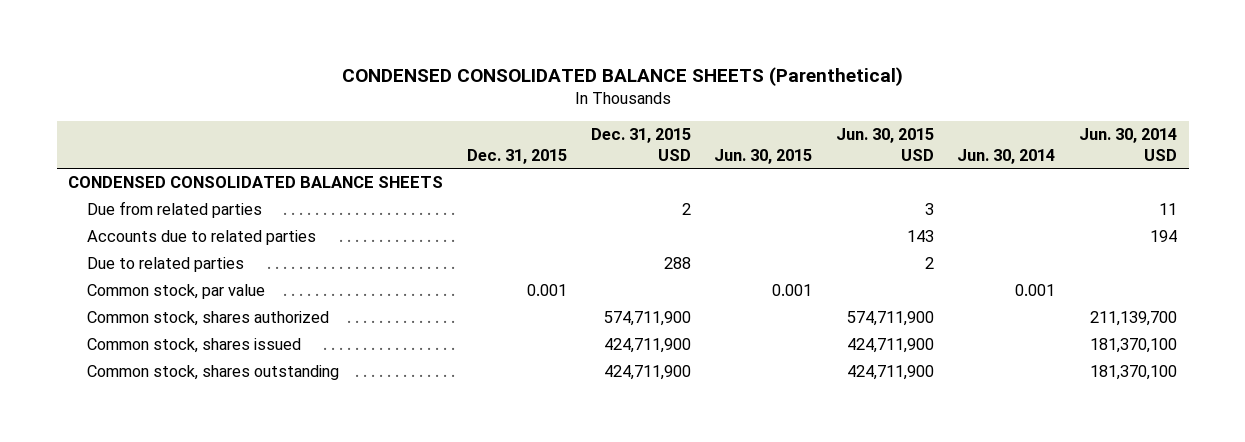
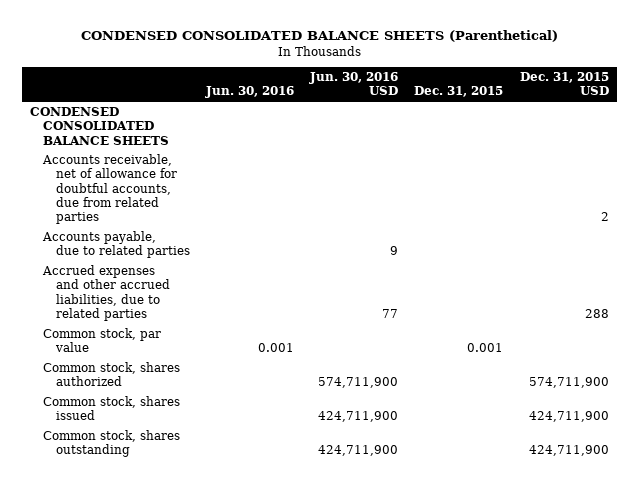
[714,148,813,164] Jun. 30, 2015 -> none
[835,128,934,161] Jun. 30, 2015 USD -> none
[957,148,1056,164] Jun. 30, 2014 -> none
[1079,128,1178,161] Jun. 30, 2014 USD -> none
none -> [204,86,294,99] Jun. 30, 2016
none -> [309,72,399,96] Jun. 30, 2016 USD
[86,201,262,219] Due from related parties -> [42,154,177,224] Accounts receivable, net of allowance for doubtful accounts, due from related parties
[86,230,316,246] Accounts due to related parties -> [42,231,190,259] Accounts payable, due to related parties
[86,257,244,273] Due to related parties -> [42,265,170,321] Accrued expenses and other accrued liabilities, due to related parties

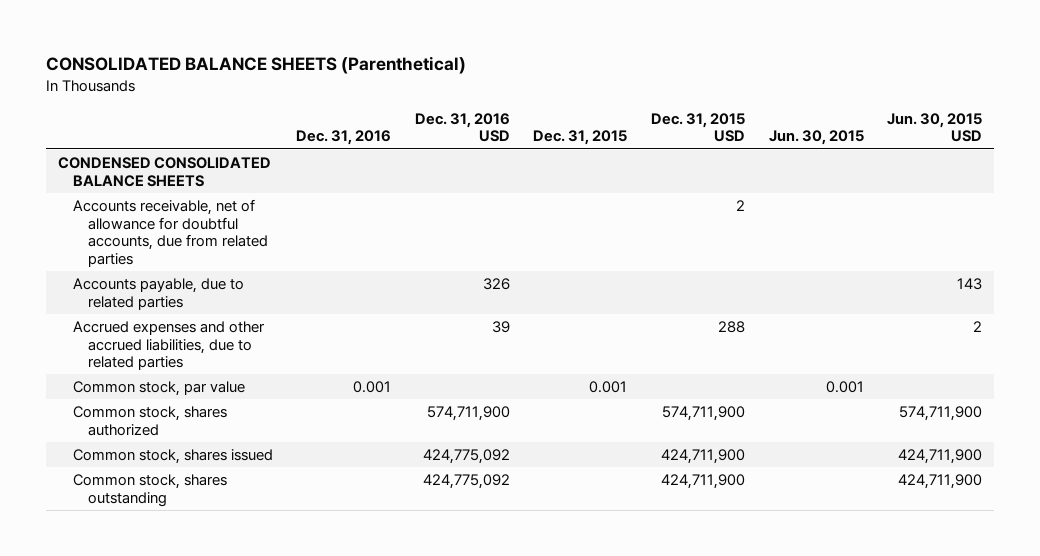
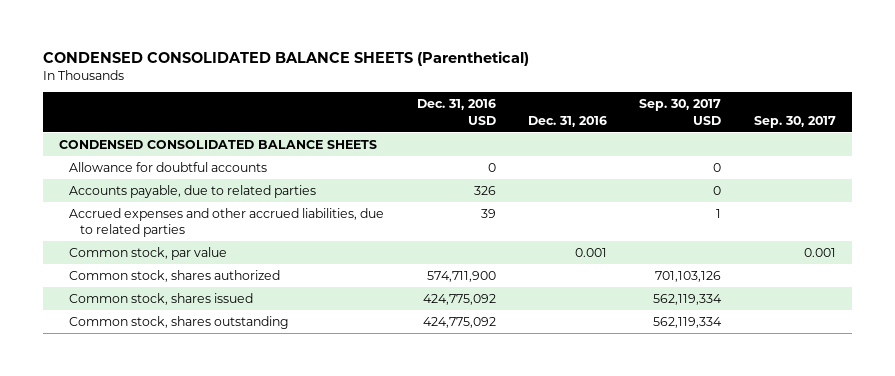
[46,56,467,75] CONSOLIDATED BALANCE SHEETS (Parenthetical) -> [42,50,529,66] CONDENSED CONSOLIDATED BALANCE SHEETS (Parenthetical)
[533,130,628,146] Dec. 31, 2015 -> none
[650,112,745,143] Dec. 31, 2015 USD -> none
[768,130,864,146] Jun. 30, 2015 -> none
[887,112,983,143] Jun. 30, 2015 USD -> none
none -> [639,99,722,125] Sep. 30, 2017 USD
none -> [753,115,836,128] Sep. 30, 2017
[72,198,268,268] Accounts receivable, net of allowance for doubtful accounts, due from related parties -> none
none -> [69,161,268,172] Allowance for doubtful accounts

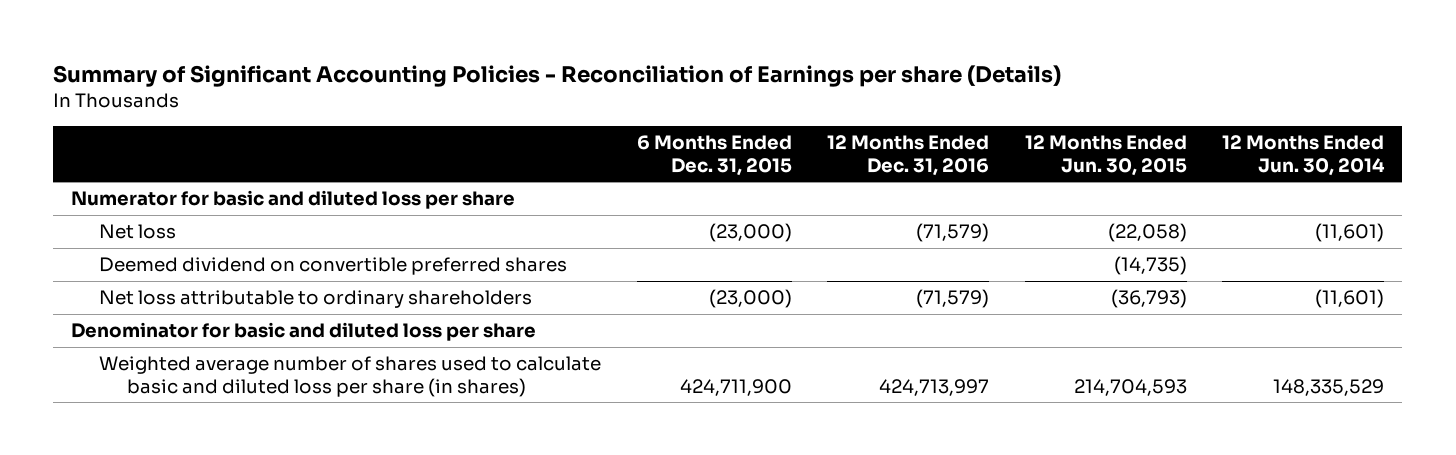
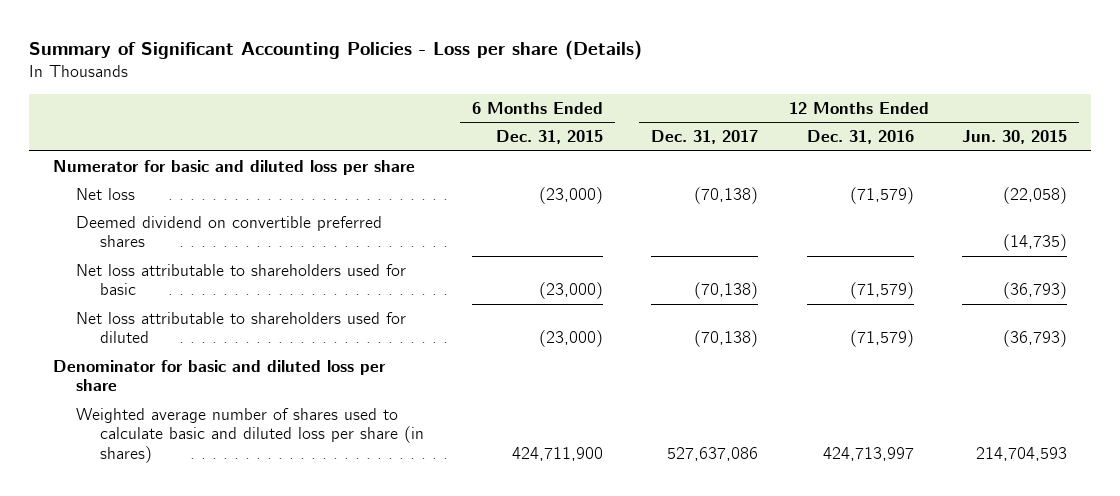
[53,65,1062,88] Summary of Significant Accounting Policies - Reconciliation of Earnings per share (Details) -> [28,39,642,60] Summary of Significant Accounting Policies - Loss per share (Details)
[1222,134,1386,176] 12 Months Ended Jun. 30, 2014 -> none
none -> [651,130,759,145] Dec. 31, 2017
[99,290,533,309] Net loss attributable to ordinary shareholders -> [76,263,407,296] Net loss attributable to shareholders used for basic
none -> [76,311,407,344] Net loss attributable to shareholders used for diluted

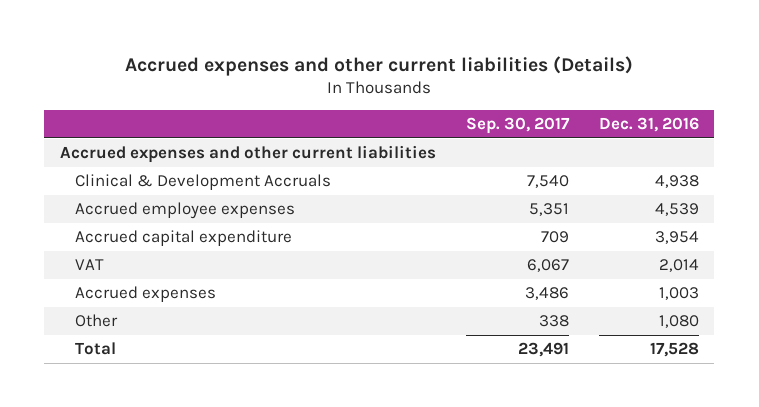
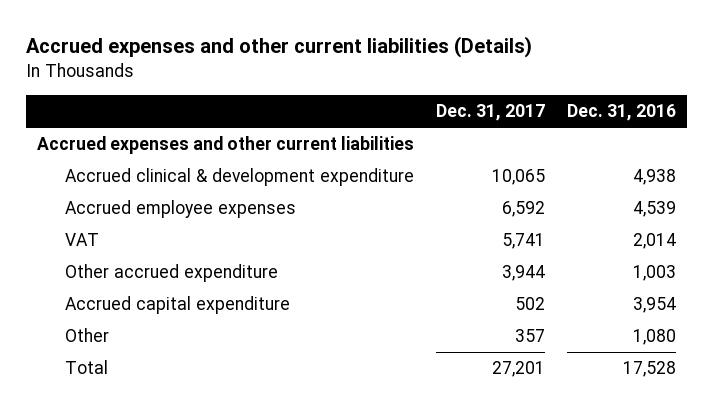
[465,117,570,135] Sep. 30, 2017 -> none
none -> [436,104,546,122] Dec. 31, 2017
[75,174,332,191] Clinical & Development Accruals -> [65,168,415,187] Accrued clinical & development expenditure
[75,286,217,303] Accrued expenses -> [65,264,279,283] Other accrued expenditure
[75,230,293,247] Accrued capital expenditure -> [65,296,291,315] Accrued capital expenditure

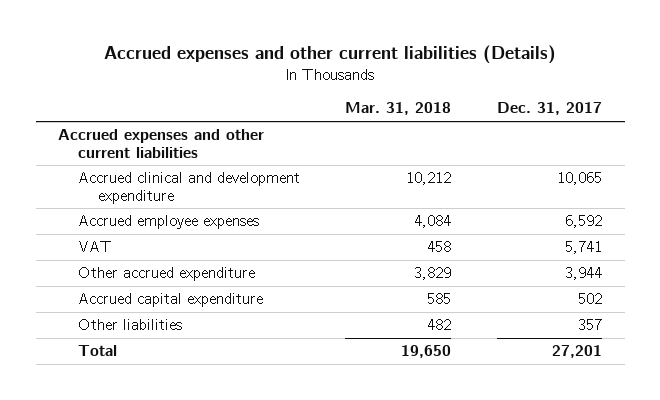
[567,104,677,122] Dec. 31, 2016 -> none
none -> [345,102,452,116] Mar. 31, 2018
[65,168,415,187] Accrued clinical & development expenditure -> [77,172,300,204] Accrued clinical and development expenditure
[65,328,110,343] Other -> [77,319,182,331] Other liabilities

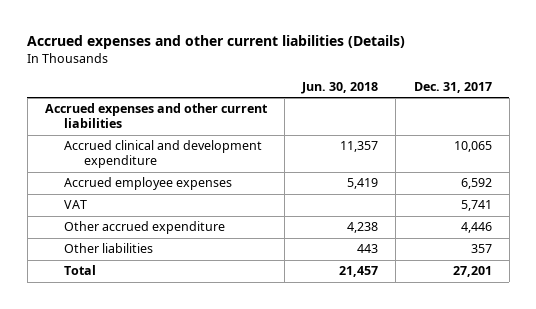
[345,102,452,116] Mar. 31, 2018 -> none
none -> [301,81,379,94] Jun. 30, 2018
[77,293,263,308] Accrued capital expenditure -> none
[564,267,602,281] 3,944 -> [460,222,492,234] 4,446

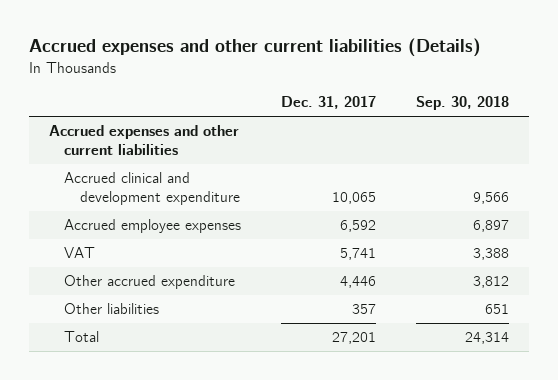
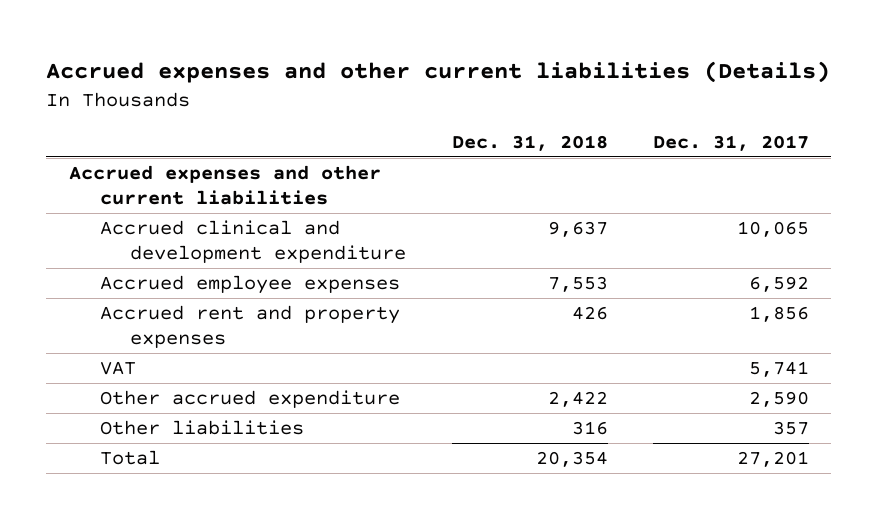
[416,96,510,111] Sep. 30, 2018 -> none
none -> [451,135,608,152] Dec. 31, 2018
none -> [99,305,400,348] Accrued rent and property expenses
[340,276,377,289] 4,446 -> [748,391,809,408] 2,590

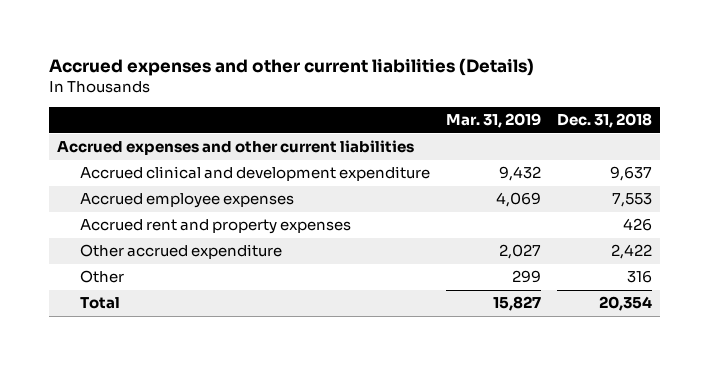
[652,135,809,152] Dec. 31, 2017 -> none
none -> [446,113,542,129] Mar. 31, 2019
[99,361,136,376] VAT -> none
[99,420,304,436] Other liabilities -> [80,270,125,284] Other

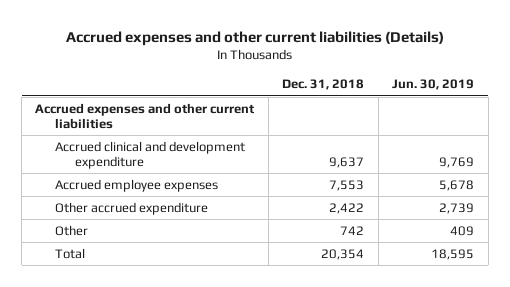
[446,113,542,129] Mar. 31, 2019 -> none
none -> [392,79,475,91] Jun. 30, 2019
[80,219,352,235] Accrued rent and property expenses -> none
[626,270,652,284] 316 -> [340,225,365,235] 742

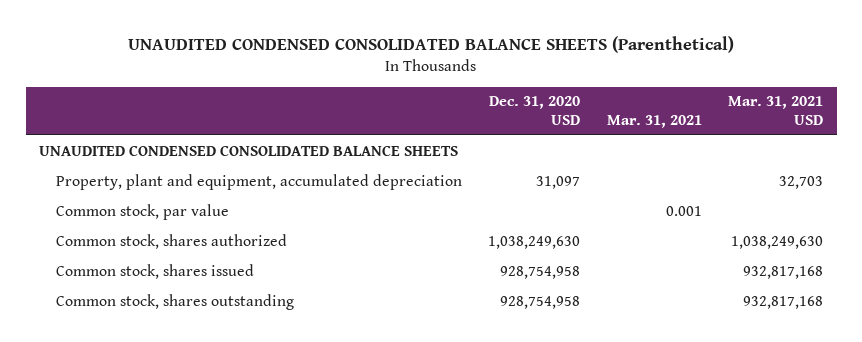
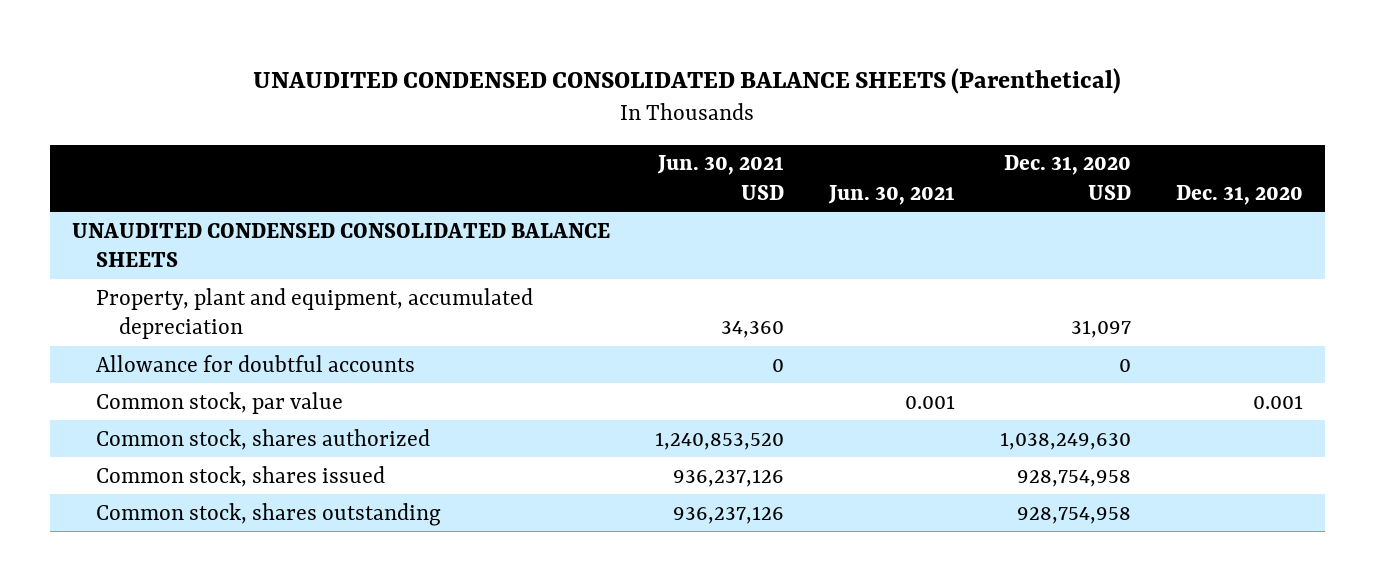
[606,114,702,128] Mar. 31, 2021 -> none
[728,96,824,125] Mar. 31, 2021 USD -> none
none -> [657,155,785,200] Jun. 30, 2021 USD
none -> [827,184,955,205] Jun. 30, 2021
none -> [1175,184,1303,205] Dec. 31, 2020
none -> [95,354,415,372] Allowance for doubtful accounts

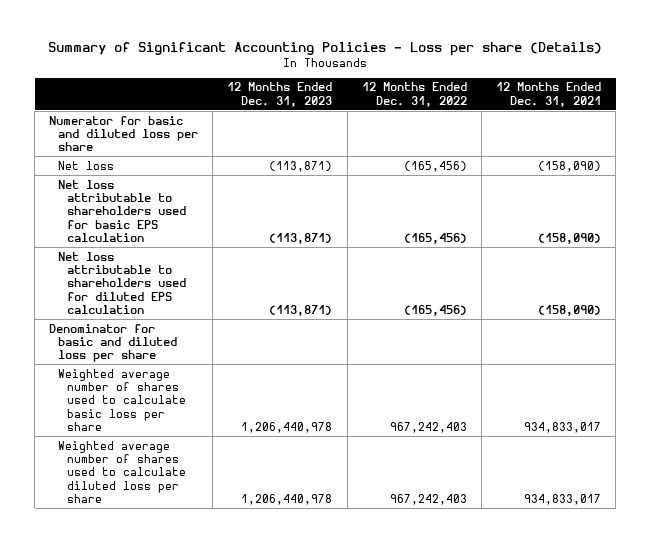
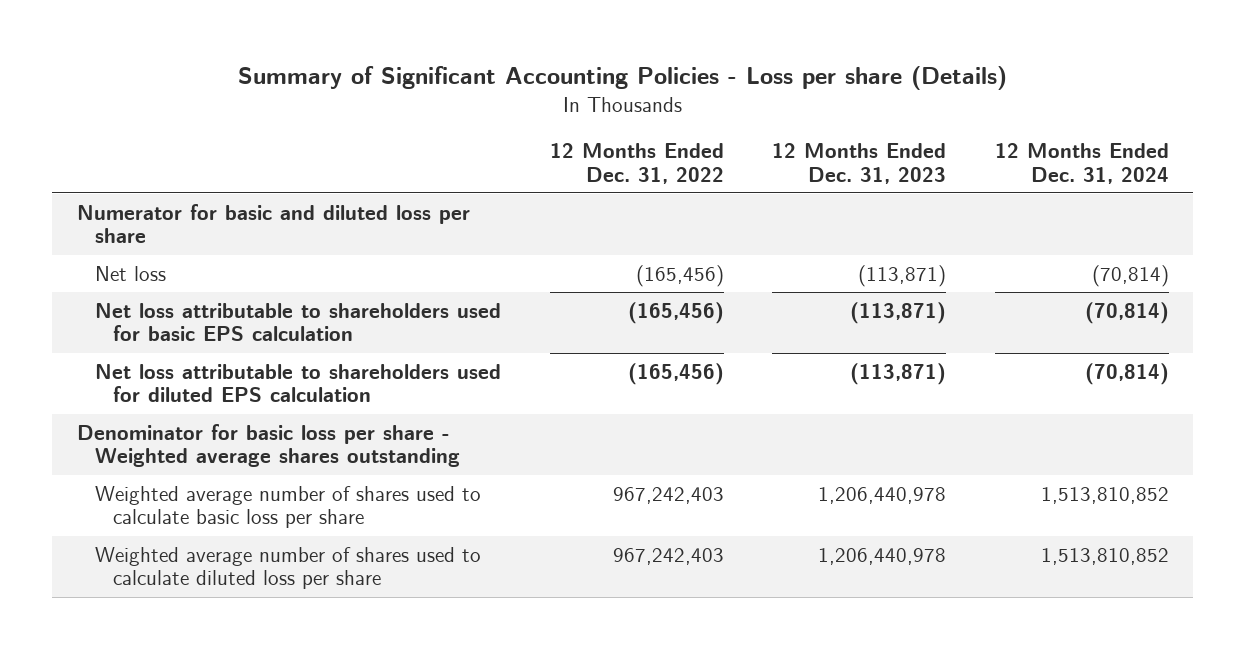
[496,82,602,107] 12 Months Ended Dec. 31, 2021 -> none
none -> [994,142,1169,184] 12 Months Ended Dec. 31, 2024
[49,323,178,363] Denominator for basic and diluted loss per share -> [76,423,460,468] Denominator for basic loss per share - Weighted average shares outstanding

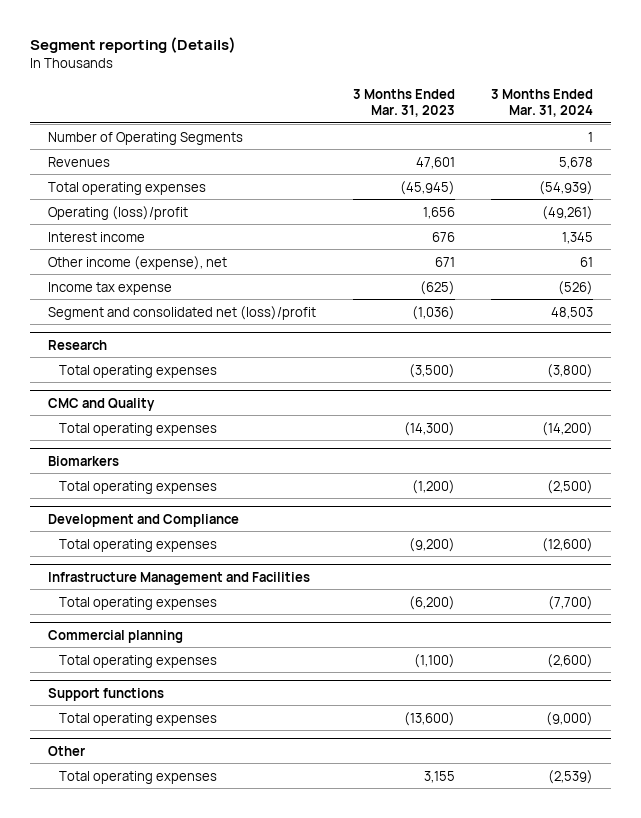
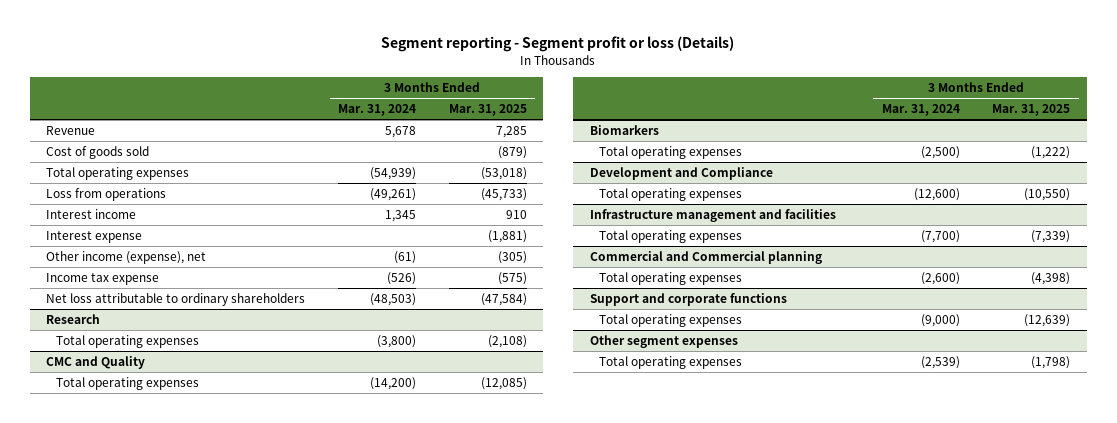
[29,37,236,54] Segment reporting (Details) -> [381,36,735,53] Segment reporting - Segment profit or loss (Details)
[352,88,455,117] 3 Months Ended Mar. 31, 2023 -> none
none -> [448,104,527,117] Mar. 31, 2025
[47,131,243,145] Number of Operating Segments -> none
[47,156,110,167] Revenues -> [46,125,96,135] Revenue
none -> [46,145,150,159] Cost of goods sold
[47,205,188,220] Operating (loss)/profit -> [46,187,167,201] Loss from operations
none -> [46,230,143,243] Interest expense
[580,256,594,267] 61 -> [393,250,416,264] (61)
[47,305,316,320] Segment and consolidated net (loss)/profit -> [46,292,306,306] Net loss attributable to ordinary shareholders
[551,306,594,319] 48,503 -> [369,292,416,306] (48,503)
[47,571,310,585] Infrastructure Management and Facilities -> [589,208,836,222] Infrastructure management and facilities
[47,629,183,643] Commercial planning -> [589,250,822,264] Commercial and Commercial planning
[47,687,164,701] Support functions -> [589,292,787,306] Support and corporate functions
[47,745,85,756] Other -> [589,334,738,348] Other segment expenses

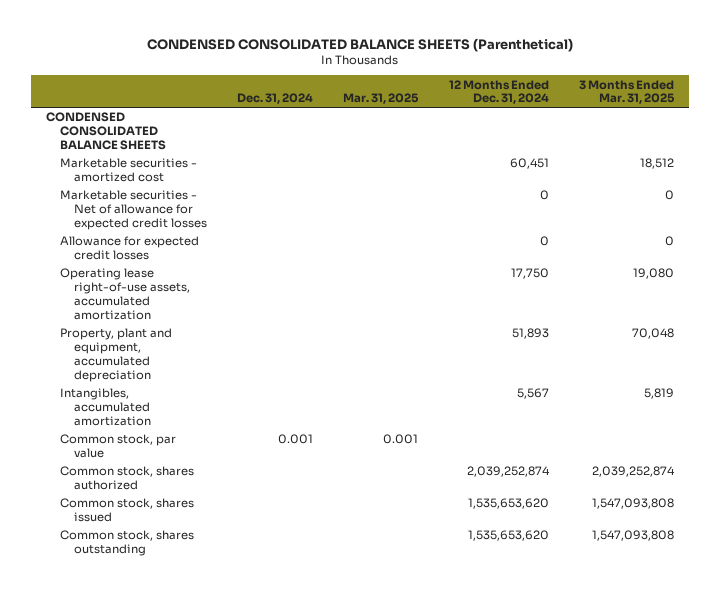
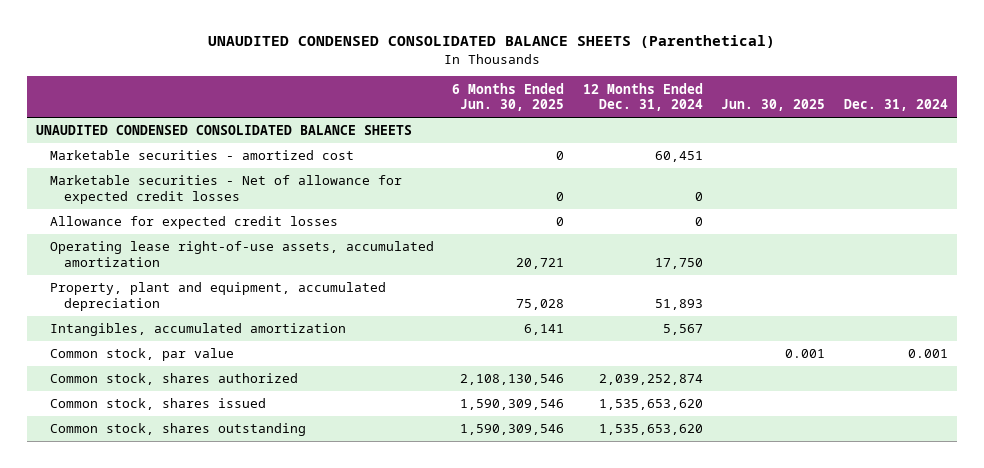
[147,37,574,52] CONDENSED CONSOLIDATED BALANCE SHEETS (Parenthetical) -> [207,35,775,49] UNAUDITED CONDENSED CONSOLIDATED BALANCE SHEETS (Parenthetical)
[343,93,420,105] Mar. 31, 2025 -> none
[578,79,675,105] 3 Months Ended Mar. 31, 2025 -> none
none -> [452,82,565,112] 6 Months Ended Jun. 30, 2025
none -> [721,99,826,112] Jun. 30, 2025
[46,112,167,150] CONDENSED CONSOLIDATED BALANCE SHEETS -> [35,125,412,136] UNAUDITED CONDENSED CONSOLIDATED BALANCE SHEETS

